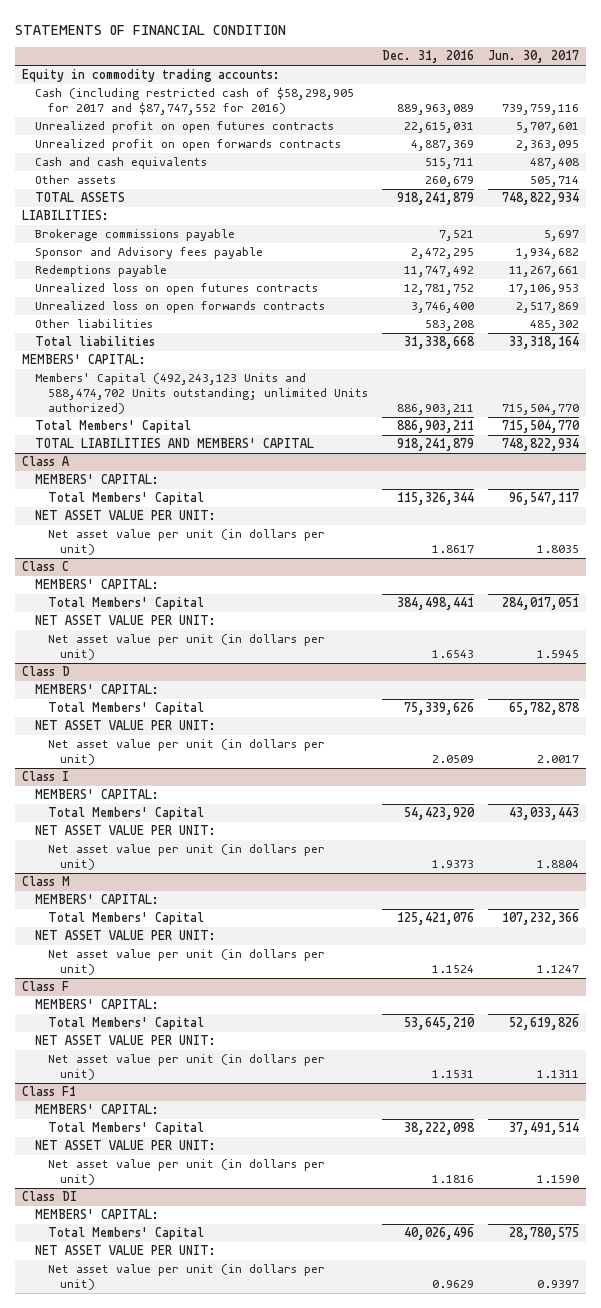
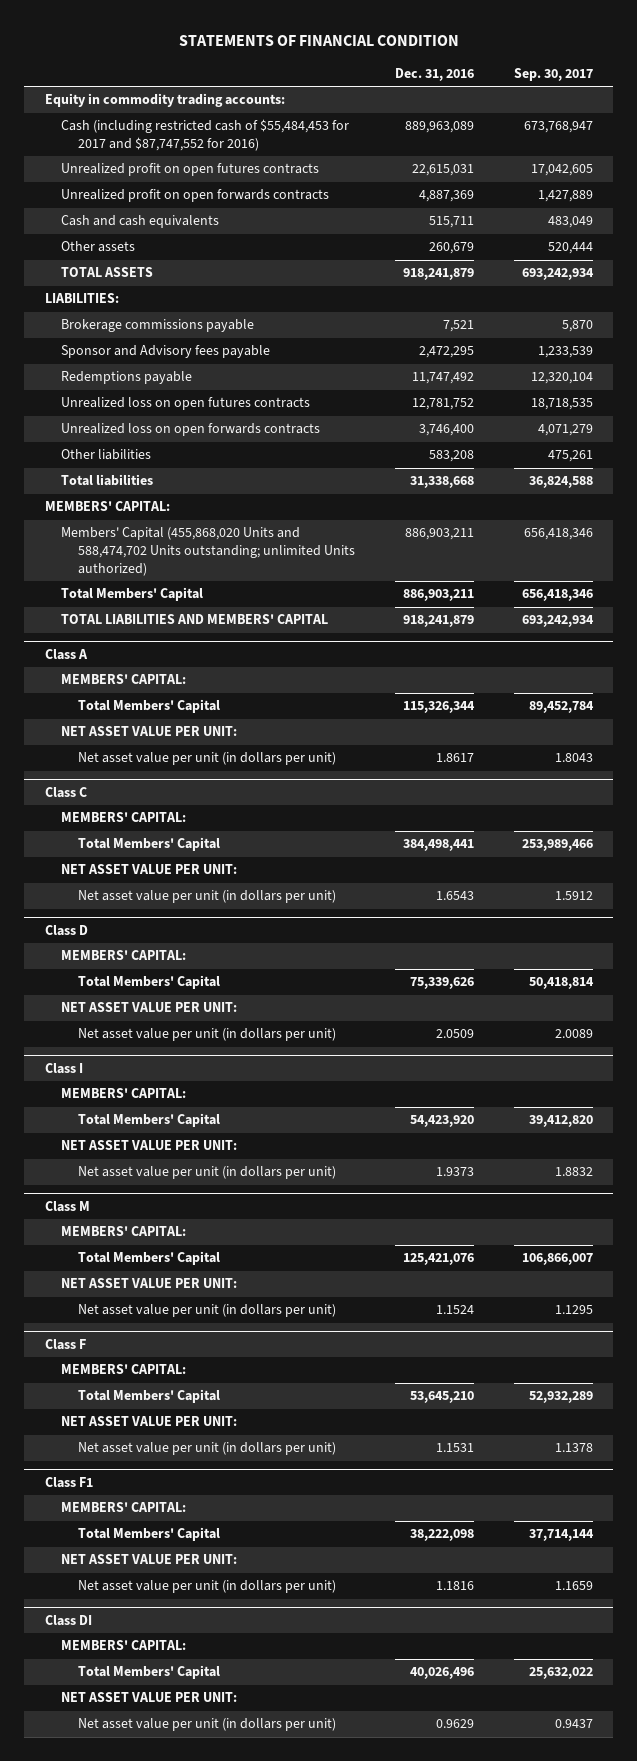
[487,50,579,64] Jun. 30, 2017 -> none
none -> [513,67,593,81] Sep. 30, 2017
[35,87,355,116] Cash (including restricted cash of $58,298,905 for 2017 and $87,747,552 for 2016) -> [61,119,350,152] Cash (including restricted cash of $55,484,453 for 2017 and $87,747,552 for 2016)
[35,373,368,414] Members' Capital (492,243,123 Units and 588,474,702 Units outstanding; unlimited Units authorized) -> [61,527,355,576] Members' Capital (455,868,020 Units and 588,474,702 Units outstanding; unlimited Units authorized)

